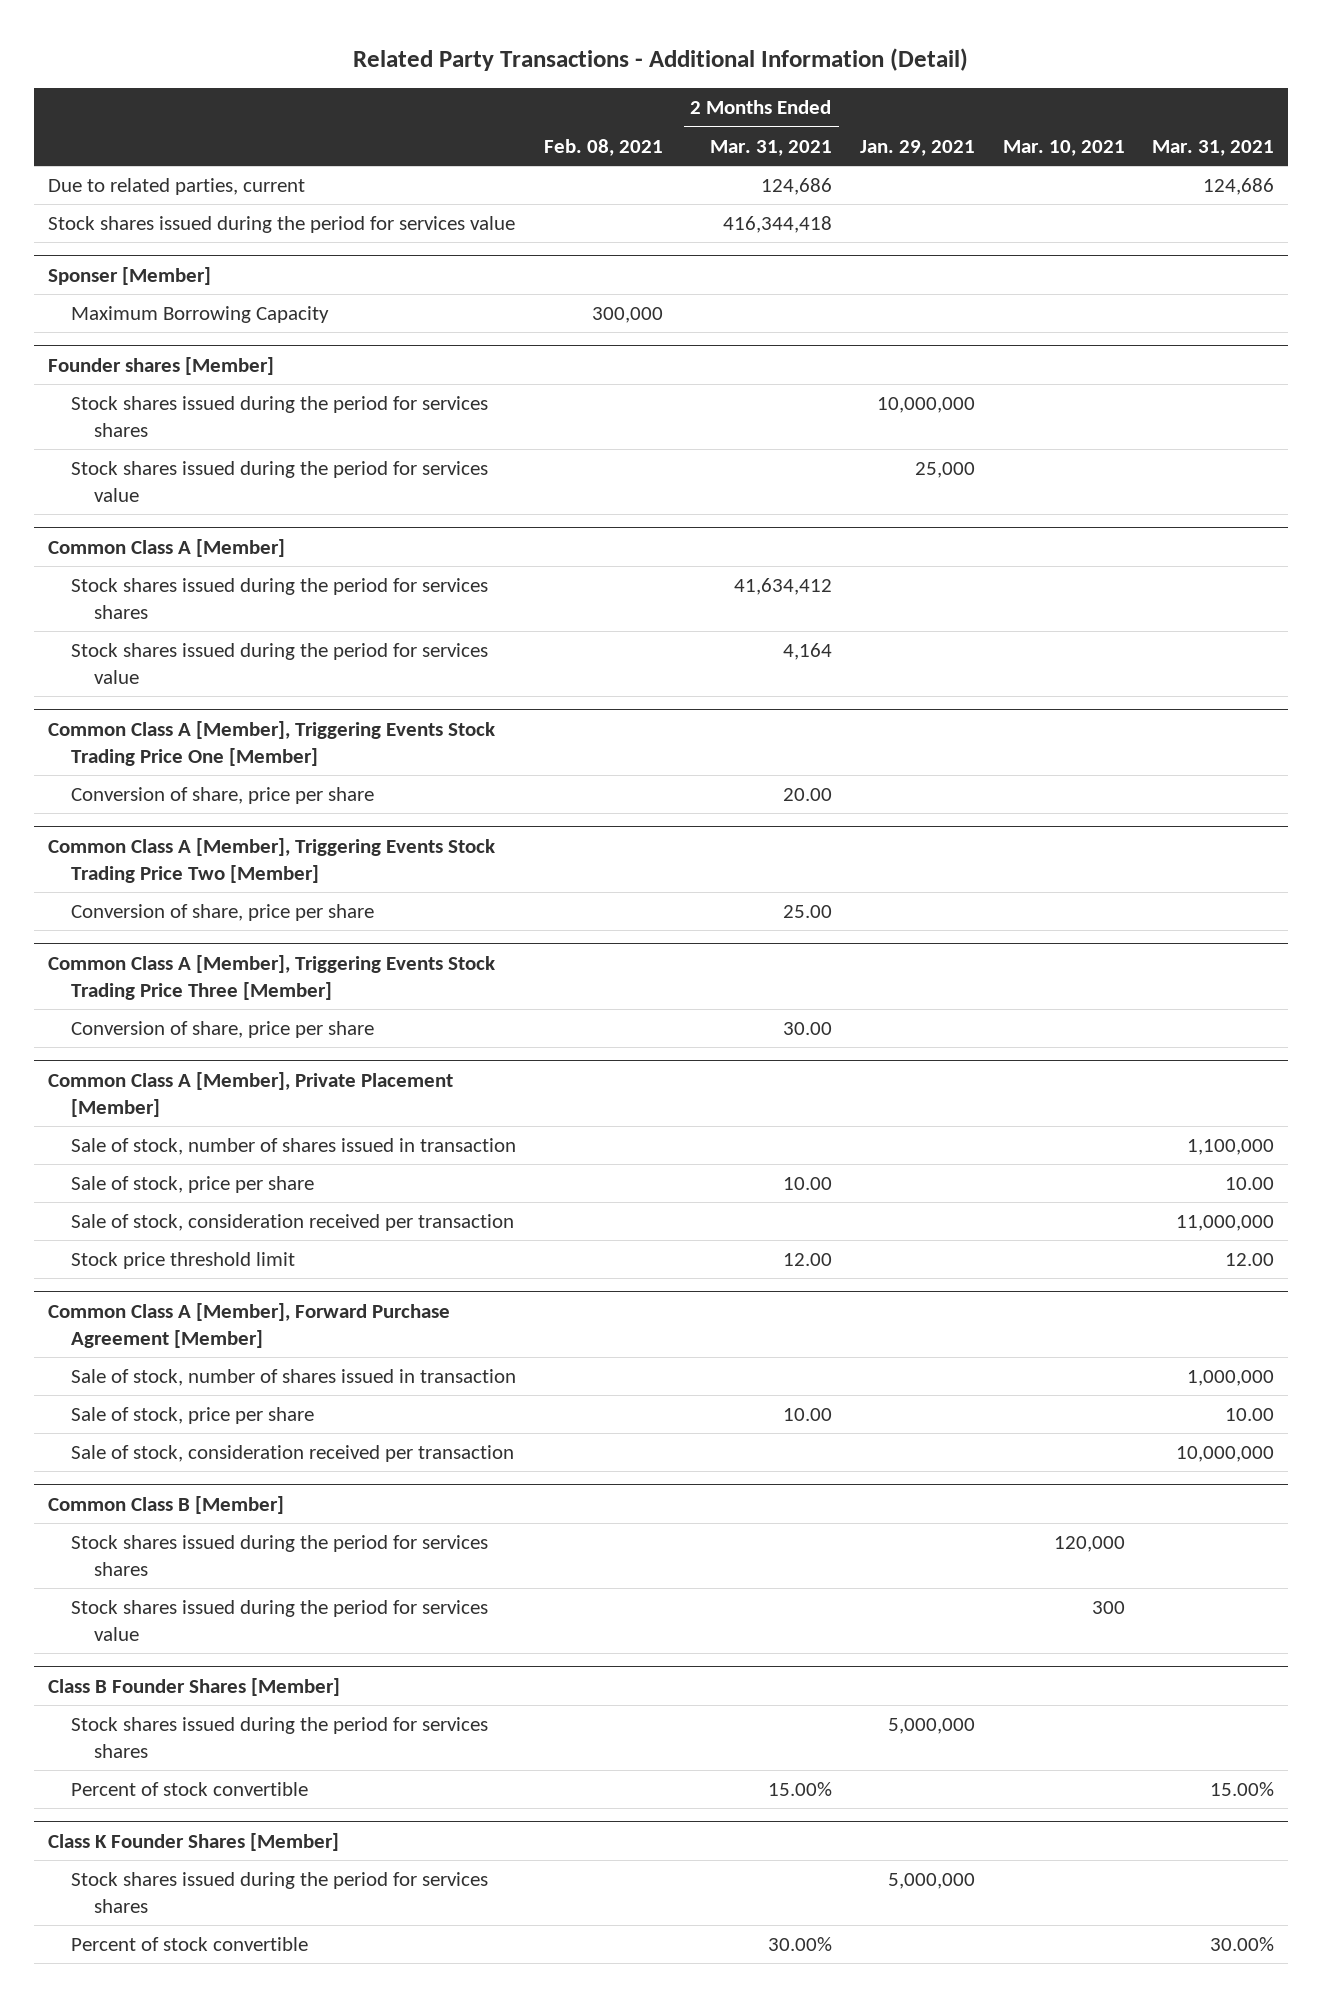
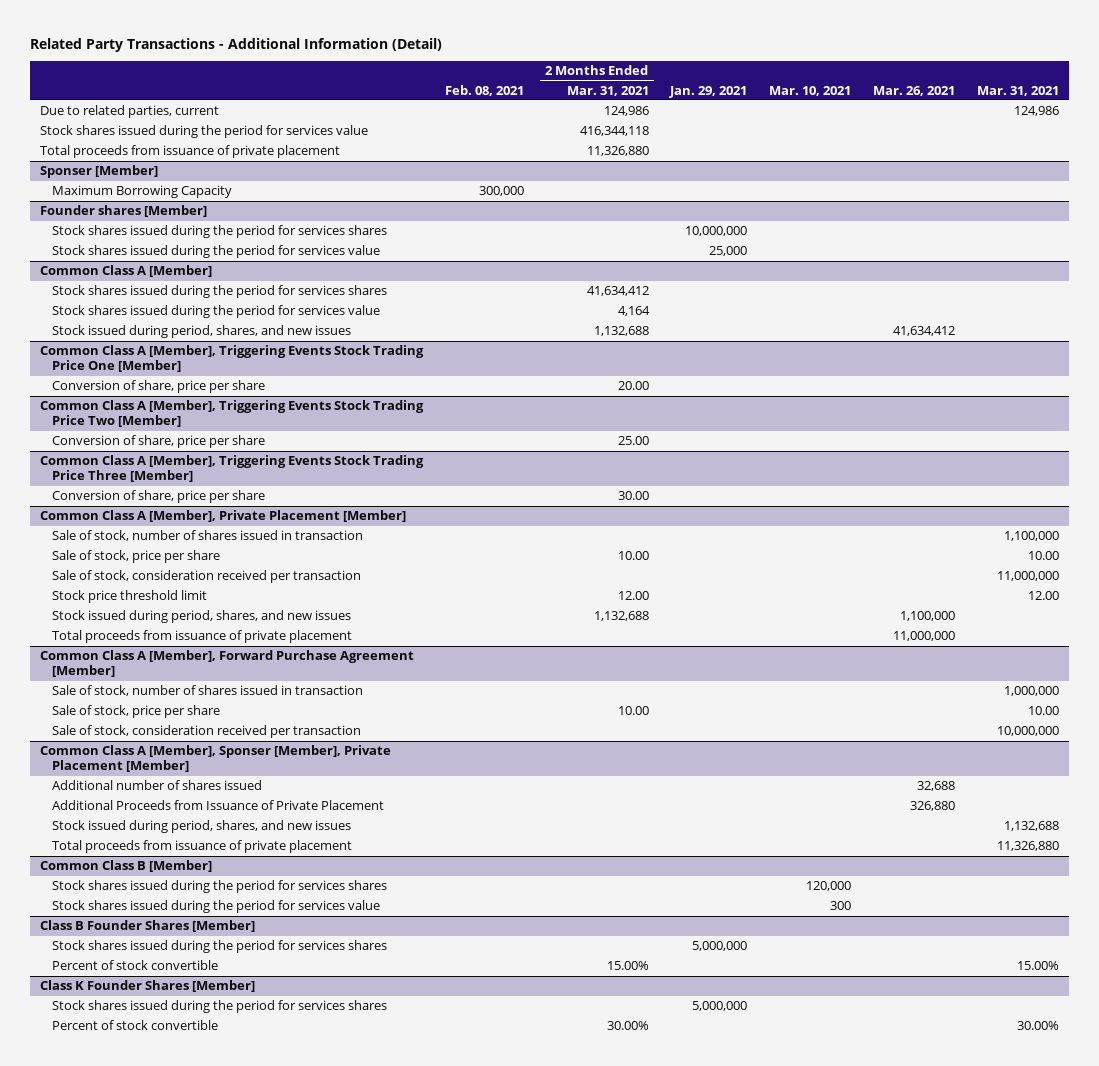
none -> [872,85,955,96] Mar. 26, 2021
[760,178,832,196] 124,686 -> [603,106,649,117] 124,986
[1203,178,1275,196] 124,686 -> [1013,106,1059,117] 124,986
[722,216,832,234] 416,344,418 -> [579,126,649,137] 416,344,118
none -> [40,145,341,159] Total proceeds from issuance of private placement
none -> [52,325,352,339] Stock issued during period, shares, and new issues
none -> [52,610,352,624] Stock issued during period, shares, and new issues
none -> [52,630,353,644] Total proceeds from issuance of private placement
none -> [40,745,392,773] Common Class A [Member], Sponser [Member], Private Placement [Member]
none -> [52,780,263,791] Additional number of shares issued
none -> [52,800,385,811] Additional Proceeds from Issuance of Private Placement
none -> [52,820,352,834] Stock issued during period, shares, and new issues
none -> [52,840,353,854] Total proceeds from issuance of private placement

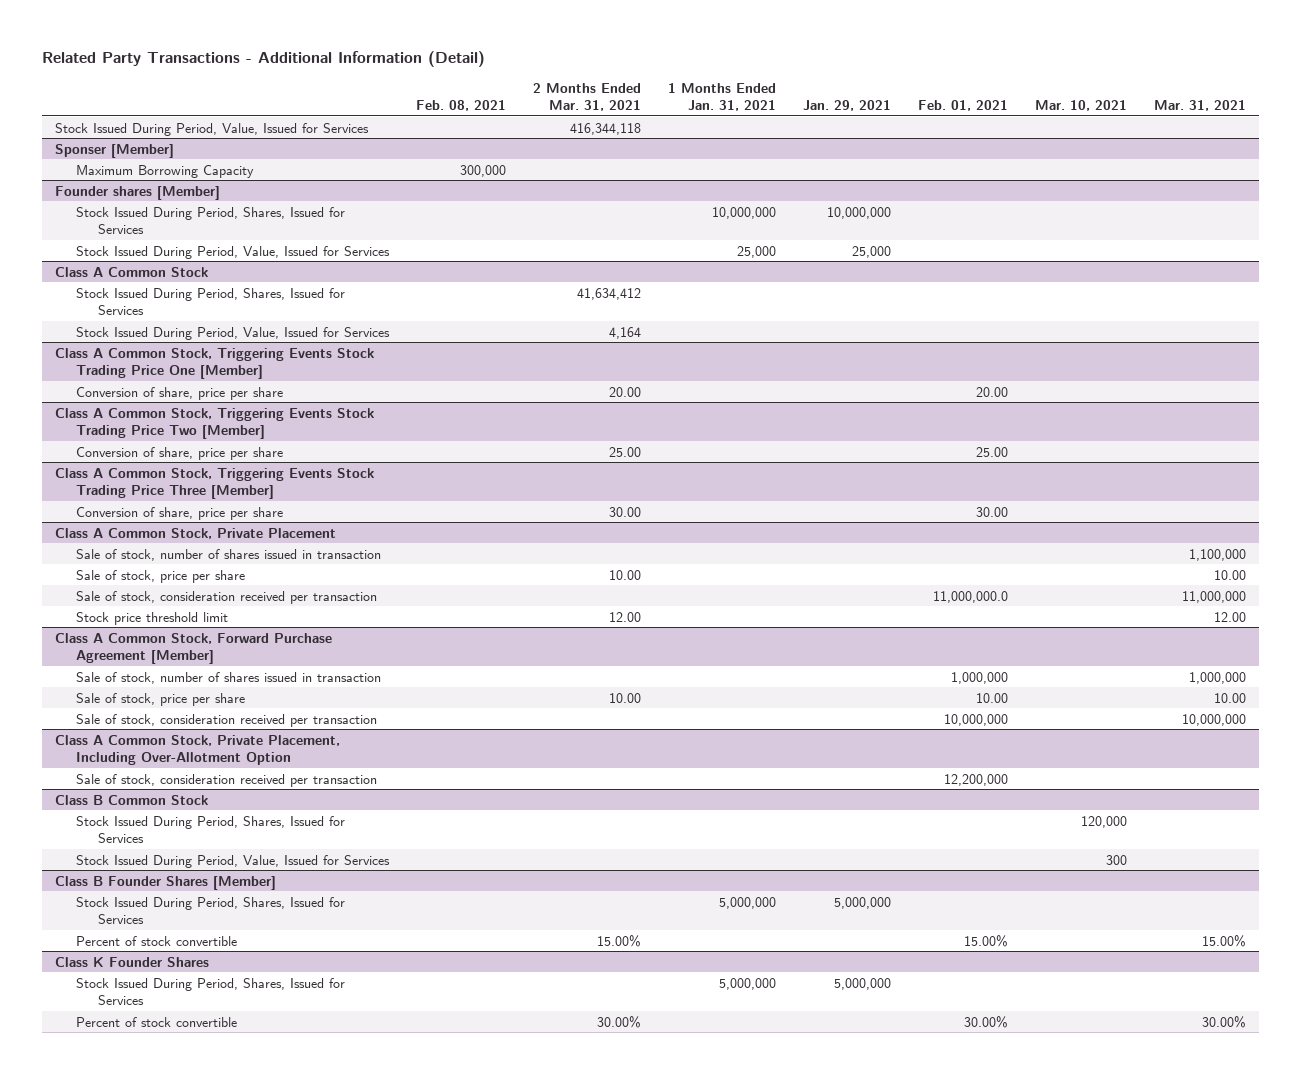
[872,85,955,96] Mar. 26, 2021 -> none
none -> [668,82,777,111] 1 Months Ended Jan. 31, 2021
none -> [917,99,1008,111] Feb. 01, 2021
[40,105,220,119] Due to related parties, current -> none
[40,145,341,159] Total proceeds from issuance of private placement -> none
[40,125,369,139] Stock shares issued during the period for services value -> [55,122,370,136] Stock Issued During Period, Value, Issued for Services
[52,325,352,339] Stock issued during period, shares, and new issues -> none
[52,225,388,239] Stock shares issued during the period for services shares -> [76,206,346,234] Stock Issued During Period, Shares, Issued for Services
[52,245,381,259] Stock shares issued during the period for services value -> [76,245,391,259] Stock Issued During Period, Value, Issued for Services
[40,265,213,278] Common Class A [Member] -> [55,266,209,277] Class A Common Stock
[52,285,388,299] Stock shares issued during the period for services shares -> [76,287,346,315] Stock Issued During Period, Shares, Issued for Services
[52,305,381,319] Stock shares issued during the period for services value -> [76,326,391,340] Stock Issued During Period, Value, Issued for Services
[40,345,425,373] Common Class A [Member], Triggering Events Stock Trading Price One [Member] -> [55,347,375,379] Class A Common Stock, Triggering Events Stock Trading Price One [Member]
[40,400,425,428] Common Class A [Member], Triggering Events Stock Trading Price Two [Member] -> [55,407,375,439] Class A Common Stock, Triggering Events Stock Trading Price Two [Member]
[40,455,425,483] Common Class A [Member], Triggering Events Stock Trading Price Three [Member] -> [55,467,375,499] Class A Common Stock, Triggering Events Stock Trading Price Three [Member]
[40,510,407,523] Common Class A [Member], Private Placement [Member] -> [55,527,337,539] Class A Common Stock, Private Placement
[52,610,352,624] Stock issued during period, shares, and new issues -> none
[52,630,353,644] Total proceeds from issuance of private placement -> none
[40,650,415,678] Common Class A [Member], Forward Purchase Agreement [Member] -> [55,632,333,664] Class A Common Stock, Forward Purchase Agreement [Member]
[40,745,392,773] Common Class A [Member], Sponser [Member], Private Placement [Member] -> none
[52,780,263,791] Additional number of shares issued -> none
[52,800,385,811] Additional Proceeds from Issuance of Private Placement -> none
[52,820,352,834] Stock issued during period, shares, and new issues -> none
[52,840,353,854] Total proceeds from issuance of private placement -> none
none -> [55,734,341,765] Class A Common Stock, Private Placement, Including Over-Allotment Option
none -> [76,773,378,787] Sale of stock, consideration received per transaction
[40,860,213,873] Common Class B [Member] -> [55,794,209,805] Class B Common Stock
[52,880,388,894] Stock shares issued during the period for services shares -> [76,815,346,843] Stock Issued During Period, Shares, Issued for Services
[52,900,381,914] Stock shares issued during the period for services value -> [76,854,391,868] Stock Issued During Period, Value, Issued for Services
[52,940,388,954] Stock shares issued during the period for services shares -> [76,896,346,924] Stock Issued During Period, Shares, Issued for Services
[40,980,256,993] Class K Founder Shares [Member] -> [55,956,210,967] Class K Founder Shares
[52,1000,388,1014] Stock shares issued during the period for services shares -> [76,977,346,1005] Stock Issued During Period, Shares, Issued for Services

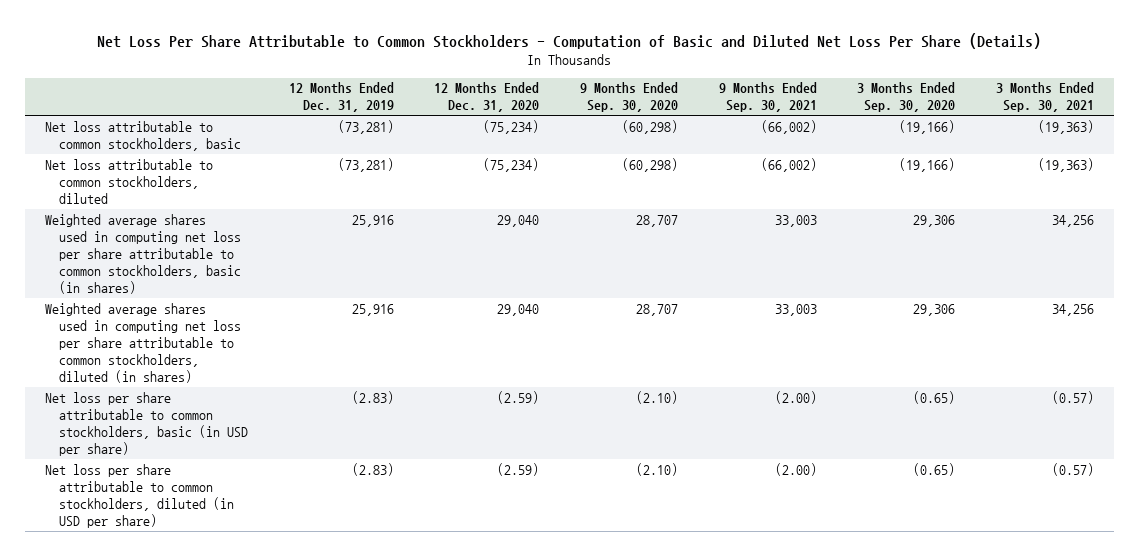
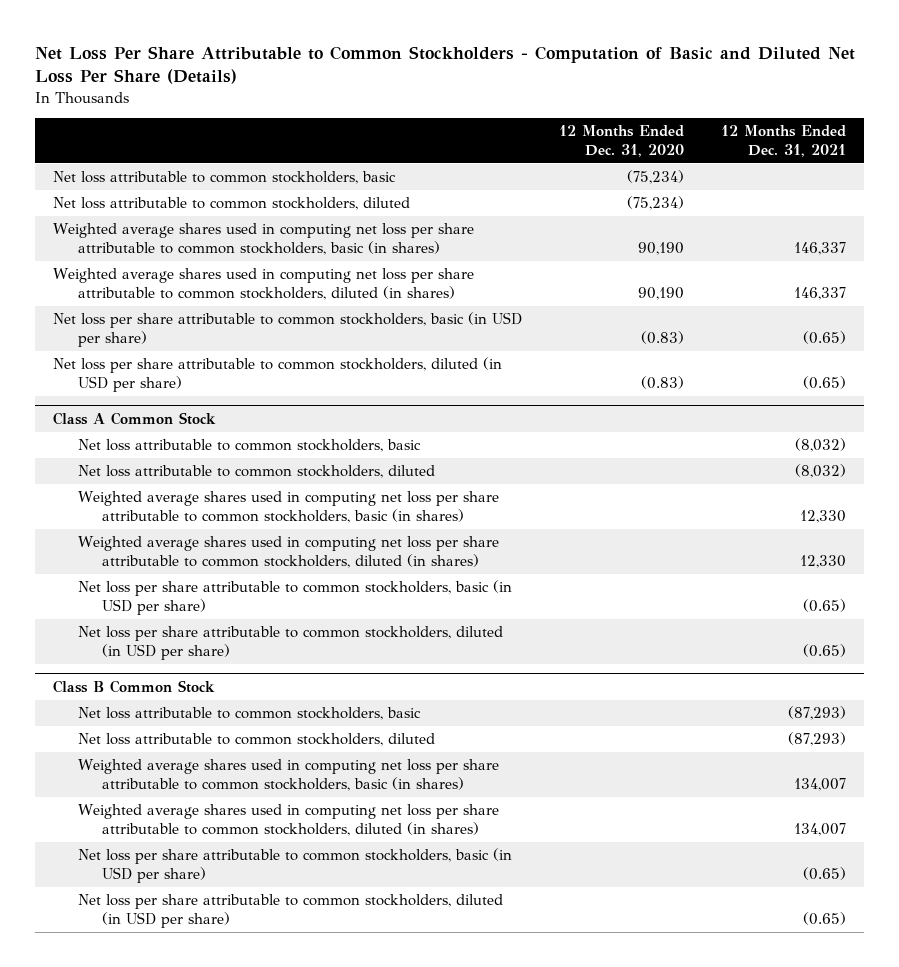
[288,82,394,113] 12 Months Ended Dec. 31, 2019 -> none
[579,82,678,113] 9 Months Ended Sep. 30, 2020 -> none
[718,82,817,113] 9 Months Ended Sep. 30, 2021 -> none
[857,82,956,113] 3 Months Ended Sep. 30, 2020 -> none
[995,82,1094,113] 3 Months Ended Sep. 30, 2021 -> none
none -> [720,125,846,157] 12 Months Ended Dec. 31, 2021
[497,214,540,227] 29,040 -> [638,241,685,255] 90,190
[497,303,540,316] 29,040 -> [638,286,685,300] 90,190
[497,390,540,404] (2.59) -> [641,330,685,344] (0.83)
[497,462,540,476] (2.59) -> [641,375,685,389] (0.83)
none -> [53,411,217,425] Class A Common Stock
none -> [77,439,421,453] Net loss attributable to common stockholders, basic
none -> [77,465,435,479] Net loss attributable to common stockholders, diluted
none -> [77,491,499,523] Weighted average shares used in computing net loss per share attributable to common stockholders, basic (in shares)
none -> [77,536,499,568] Weighted average shares used in computing net loss per share attributable to common stockholders, diluted (in shares)
none -> [77,580,512,615] Net loss per share attributable to common stockholders, basic (in USD per share)
none -> [77,626,503,660] Net loss per share attributable to common stockholders, diluted (in USD per share)
none -> [53,679,216,693] Class B Common Stock
none -> [77,707,421,721] Net loss attributable to common stockholders, basic
none -> [77,733,435,747] Net loss attributable to common stockholders, diluted
none -> [77,759,499,791] Weighted average shares used in computing net loss per share attributable to common stockholders, basic (in shares)
none -> [77,804,499,836] Weighted average shares used in computing net loss per share attributable to common stockholders, diluted (in shares)
none -> [77,848,512,883] Net loss per share attributable to common stockholders, basic (in USD per share)
none -> [77,894,503,928] Net loss per share attributable to common stockholders, diluted (in USD per share)

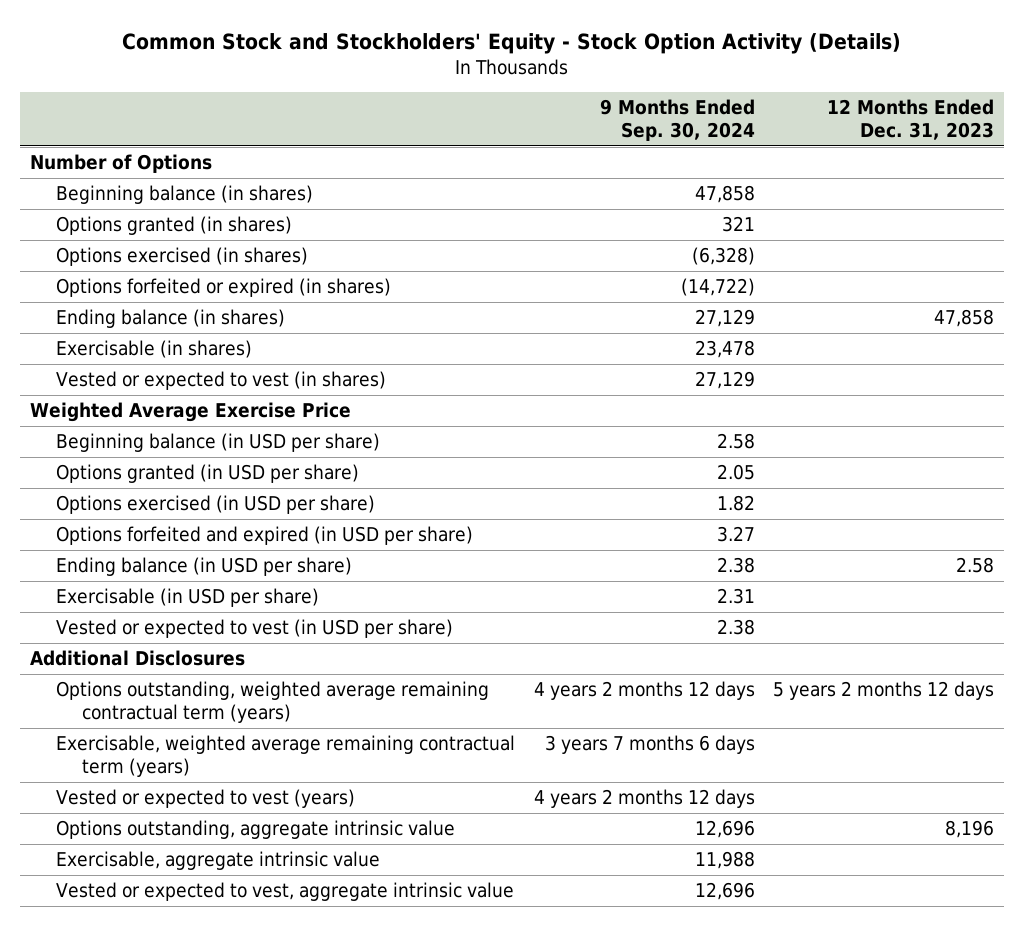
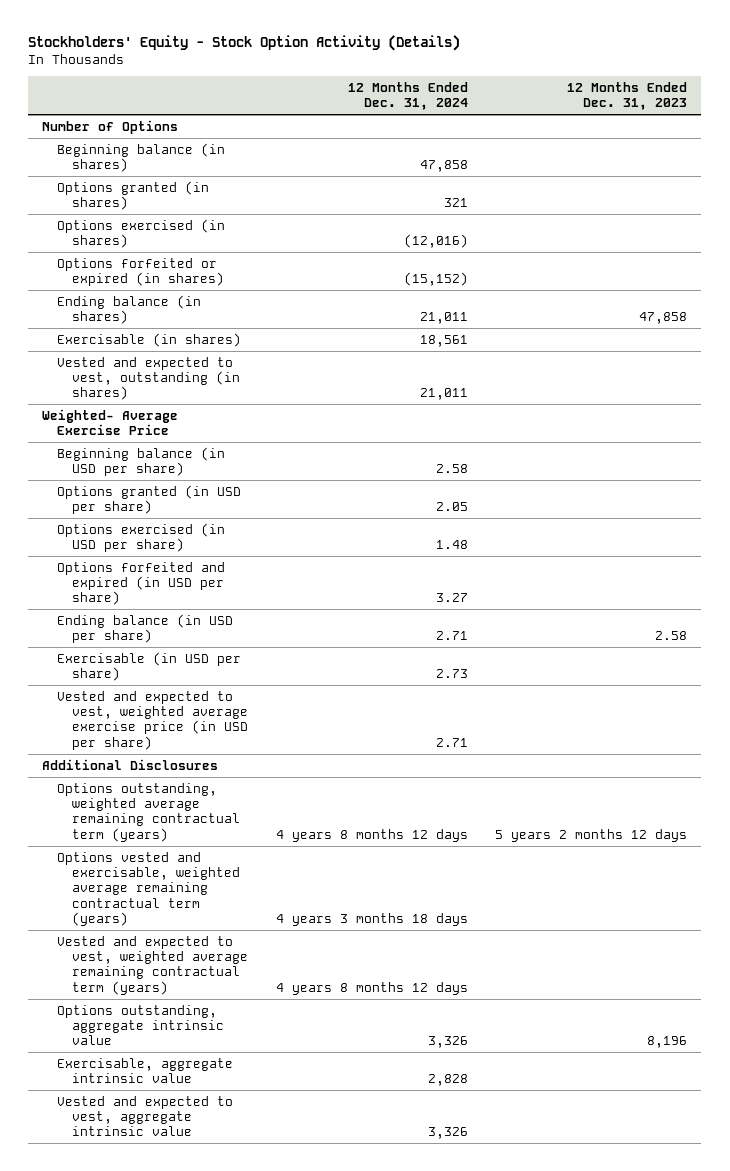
[122,32,902,54] Common Stock and Stockholders' Equity - Stock Option Activity (Details) -> [28,35,461,52] Stockholders' Equity - Stock Option Activity (Details)
[599,99,755,142] 9 Months Ended Sep. 30, 2024 -> none
none -> [347,81,468,111] 12 Months Ended Dec. 31, 2024
[55,371,386,391] Vested or expected to vest (in shares) -> [57,356,240,401] Vested and expected to vest, outstanding (in shares)
[29,402,351,423] Weighted Average Exercise Price -> [42,408,179,436] Weighted- Average Exercise Price
[55,619,453,639] Vested or expected to vest (in USD per share) -> [57,690,248,750] Vested and expected to vest, weighted average exercise price (in USD per share)
[55,735,515,778] Exercisable, weighted average remaining contractual term (years) -> [57,851,240,927] Options vested and exercisable, weighted average remaining contractual term (years)
[55,789,355,809] Vested or expected to vest (years) -> [57,935,248,995] Vested and expected to vest, weighted average remaining contractual term (years)
[55,882,514,902] Vested or expected to vest, aggregate intrinsic value -> [57,1095,234,1137] Vested and expected to vest, aggregate intrinsic value

